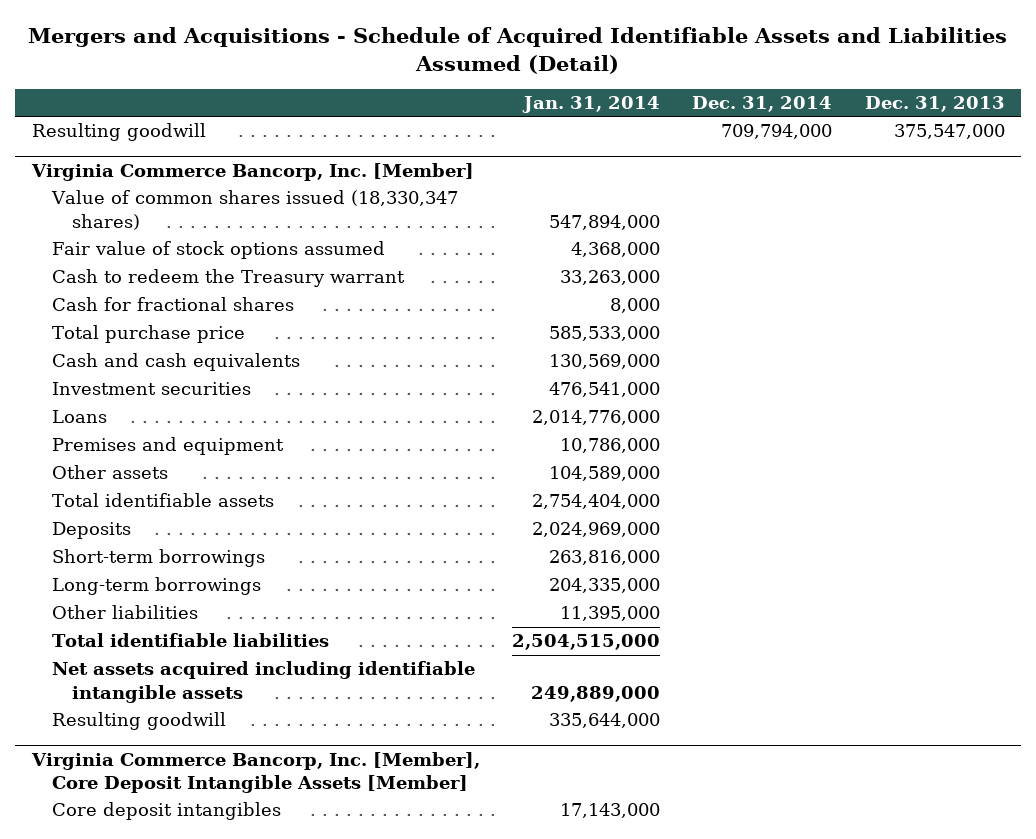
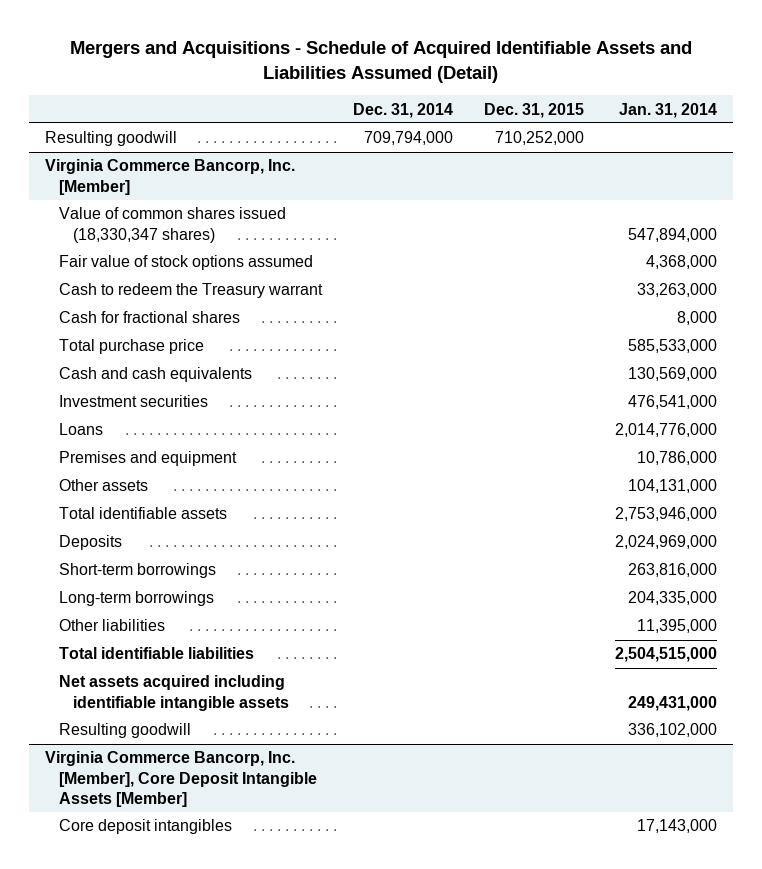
[864,95,1005,112] Dec. 31, 2013 -> none
none -> [484,102,585,118] Dec. 31, 2015
[548,466,660,482] 104,589,000 -> [628,479,718,494] 104,131,000
[531,494,660,510] 2,754,404,000 -> [615,507,718,522] 2,753,946,000
[530,685,660,702] 249,889,000 -> [628,695,718,711] 249,431,000
[548,713,660,729] 335,644,000 -> [628,723,718,738] 336,102,000

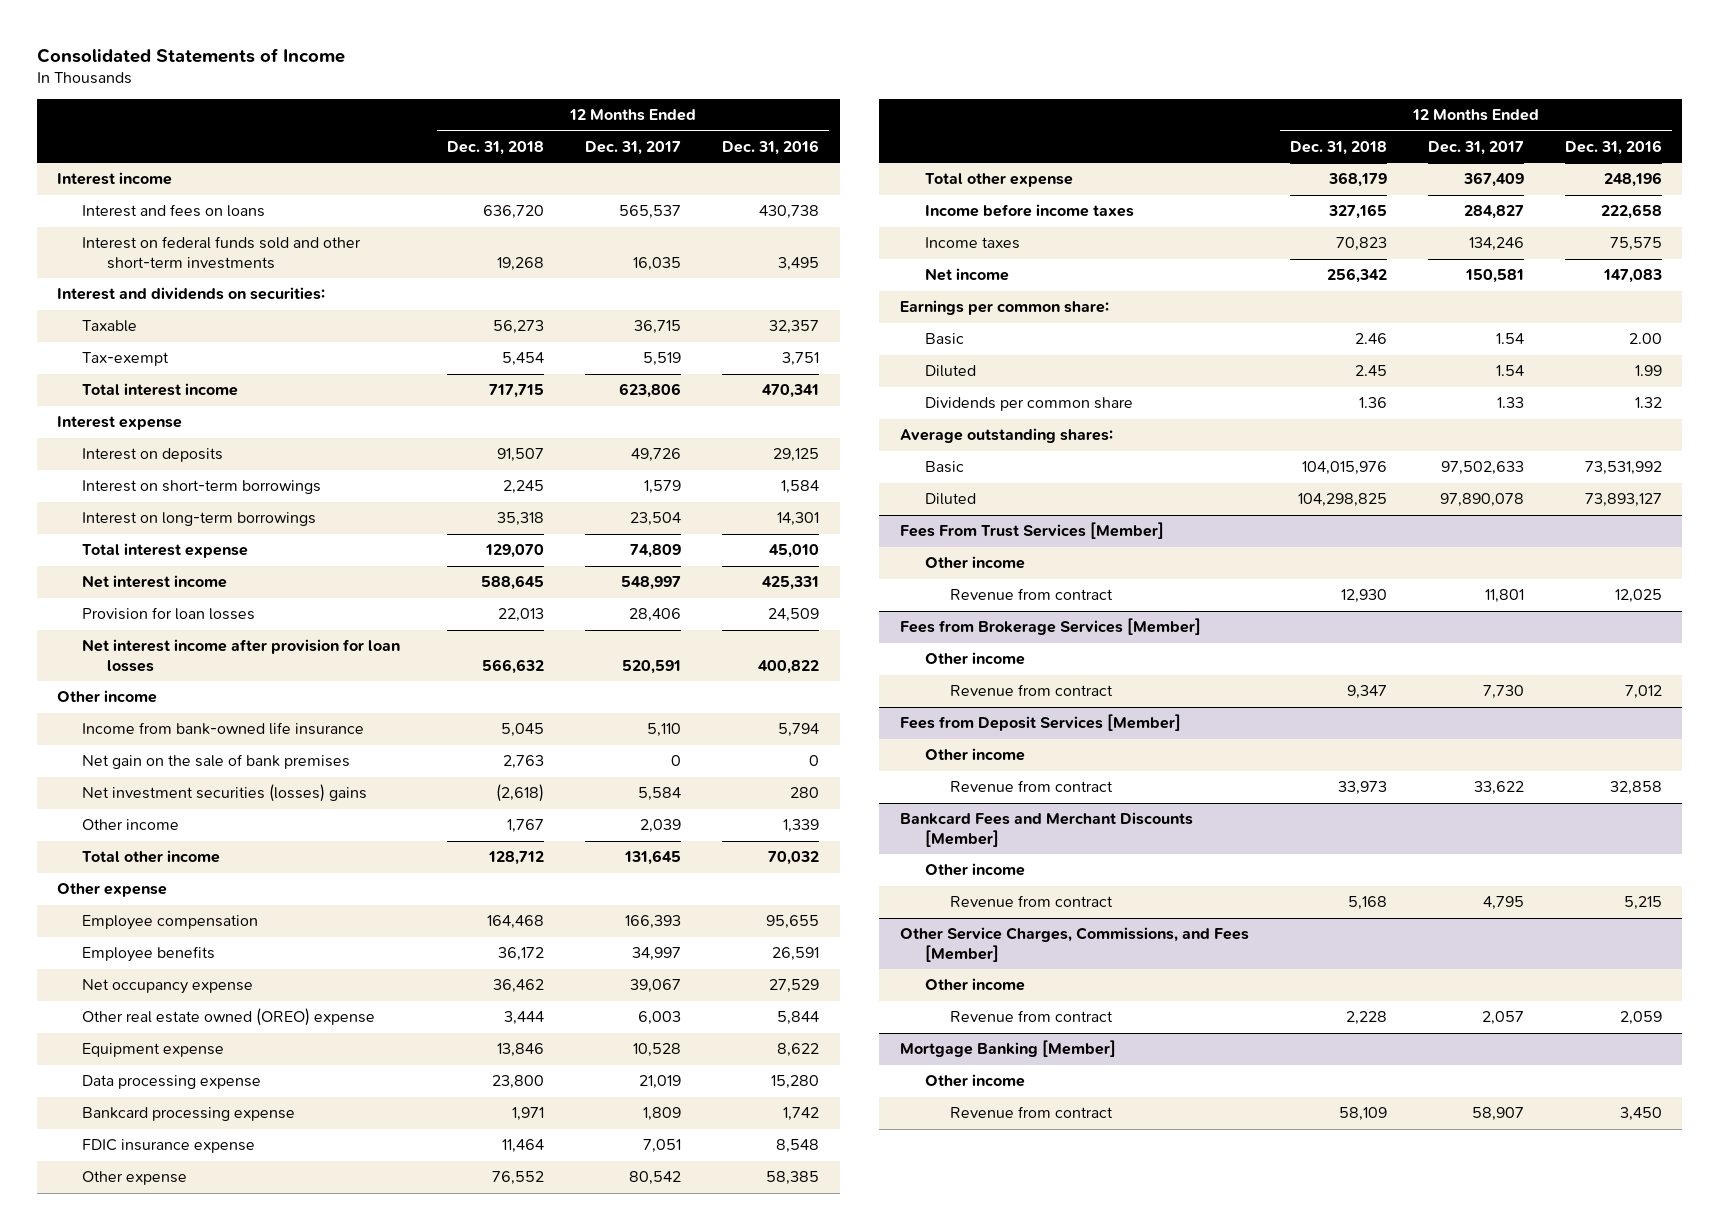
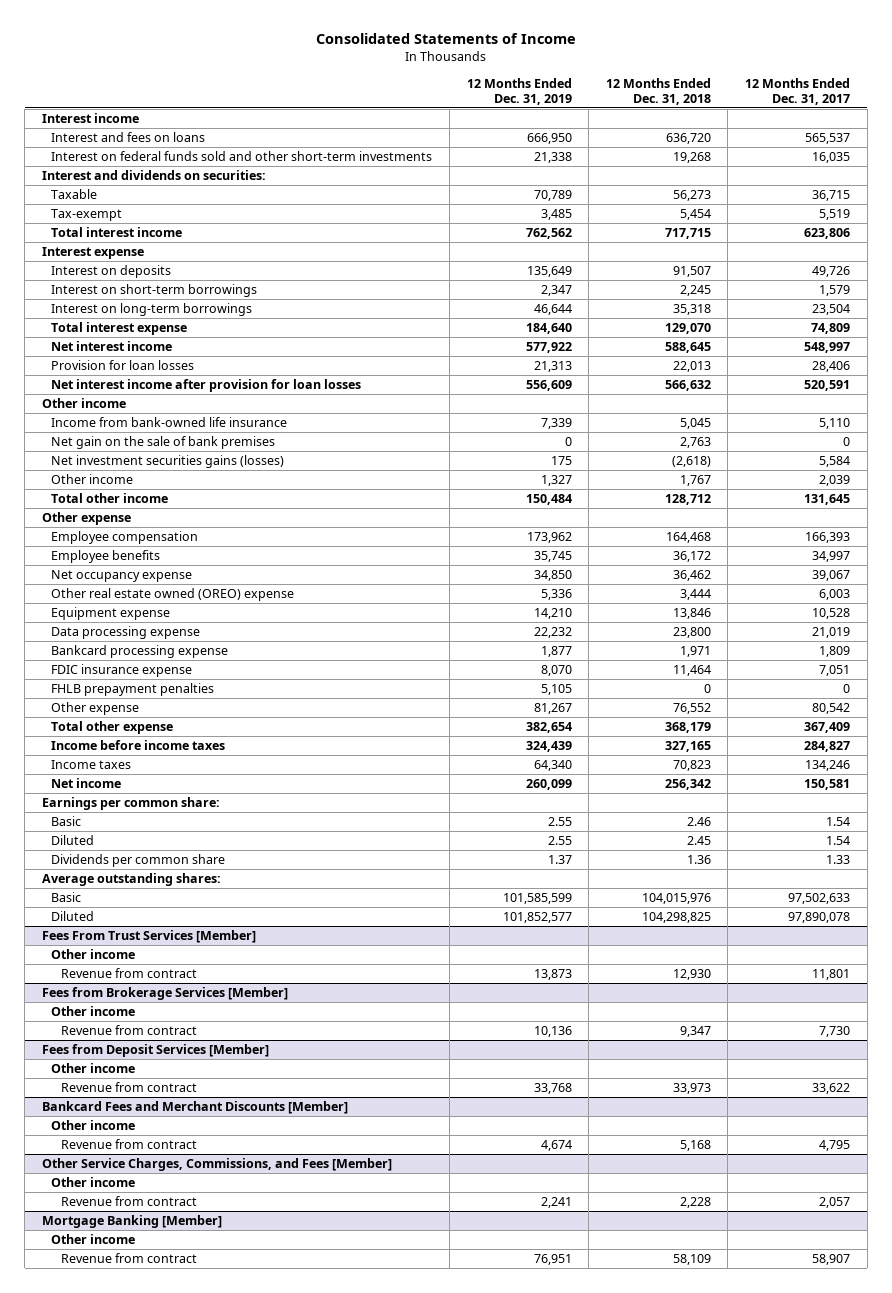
[722,139,820,155] Dec. 31, 2016 -> none
none -> [466,77,572,105] 12 Months Ended Dec. 31, 2019
[82,784,368,803] Net investment securities (losses) gains -> [51,454,285,468] Net investment securities gains (losses)
none -> [51,682,215,696] FHLB prepayment penalties

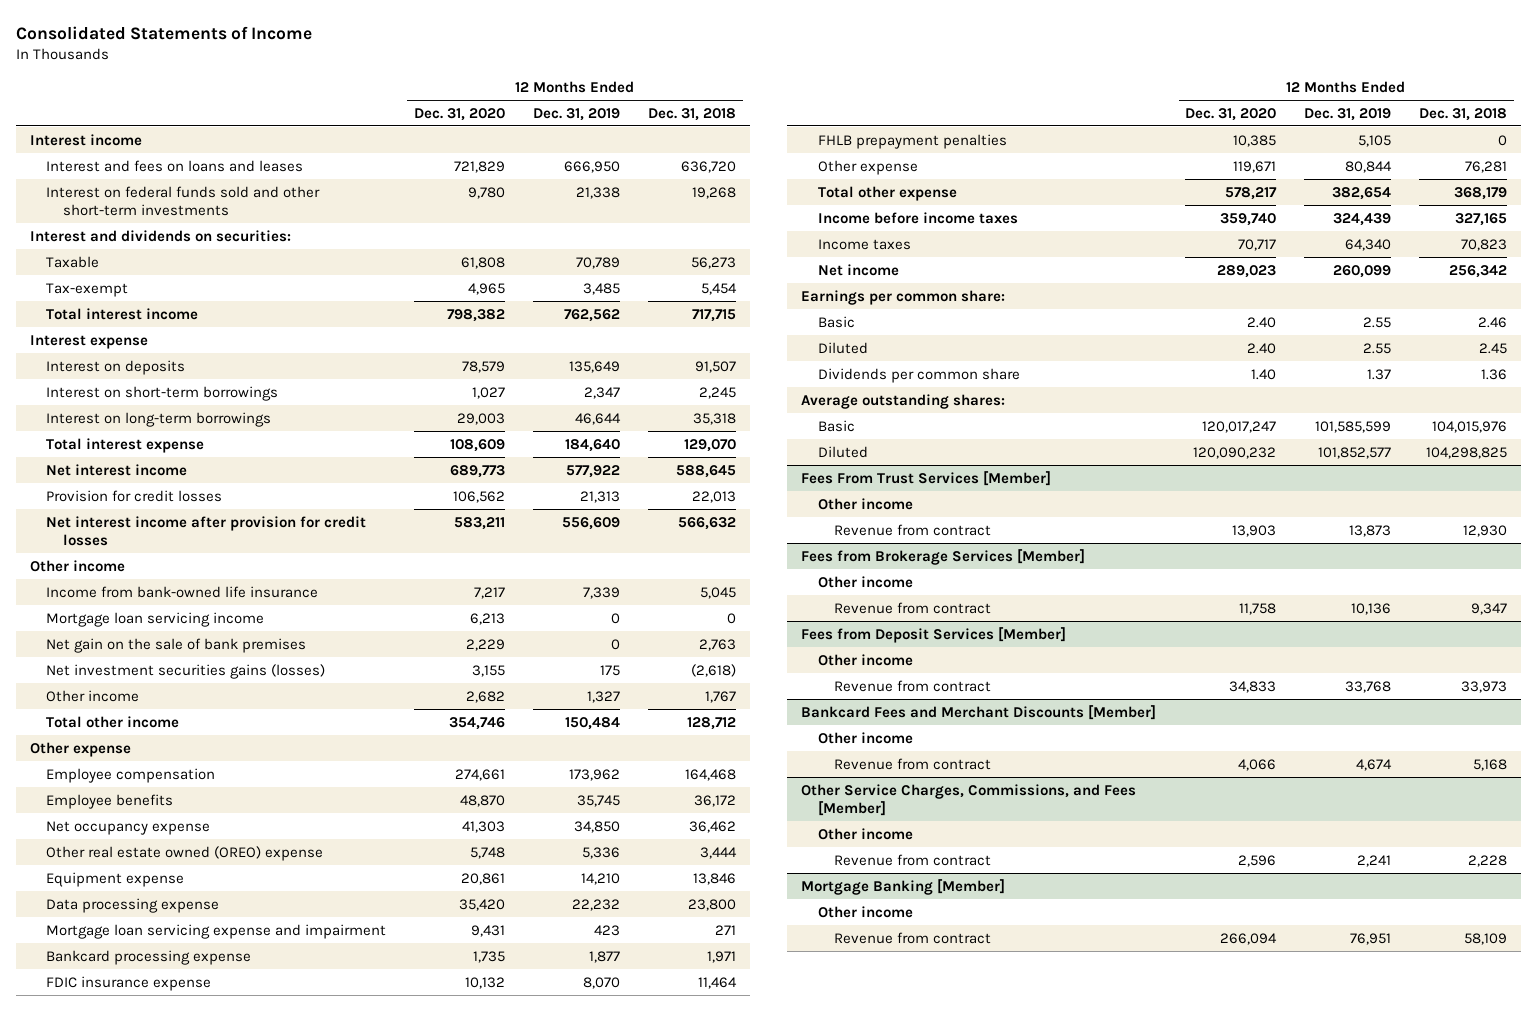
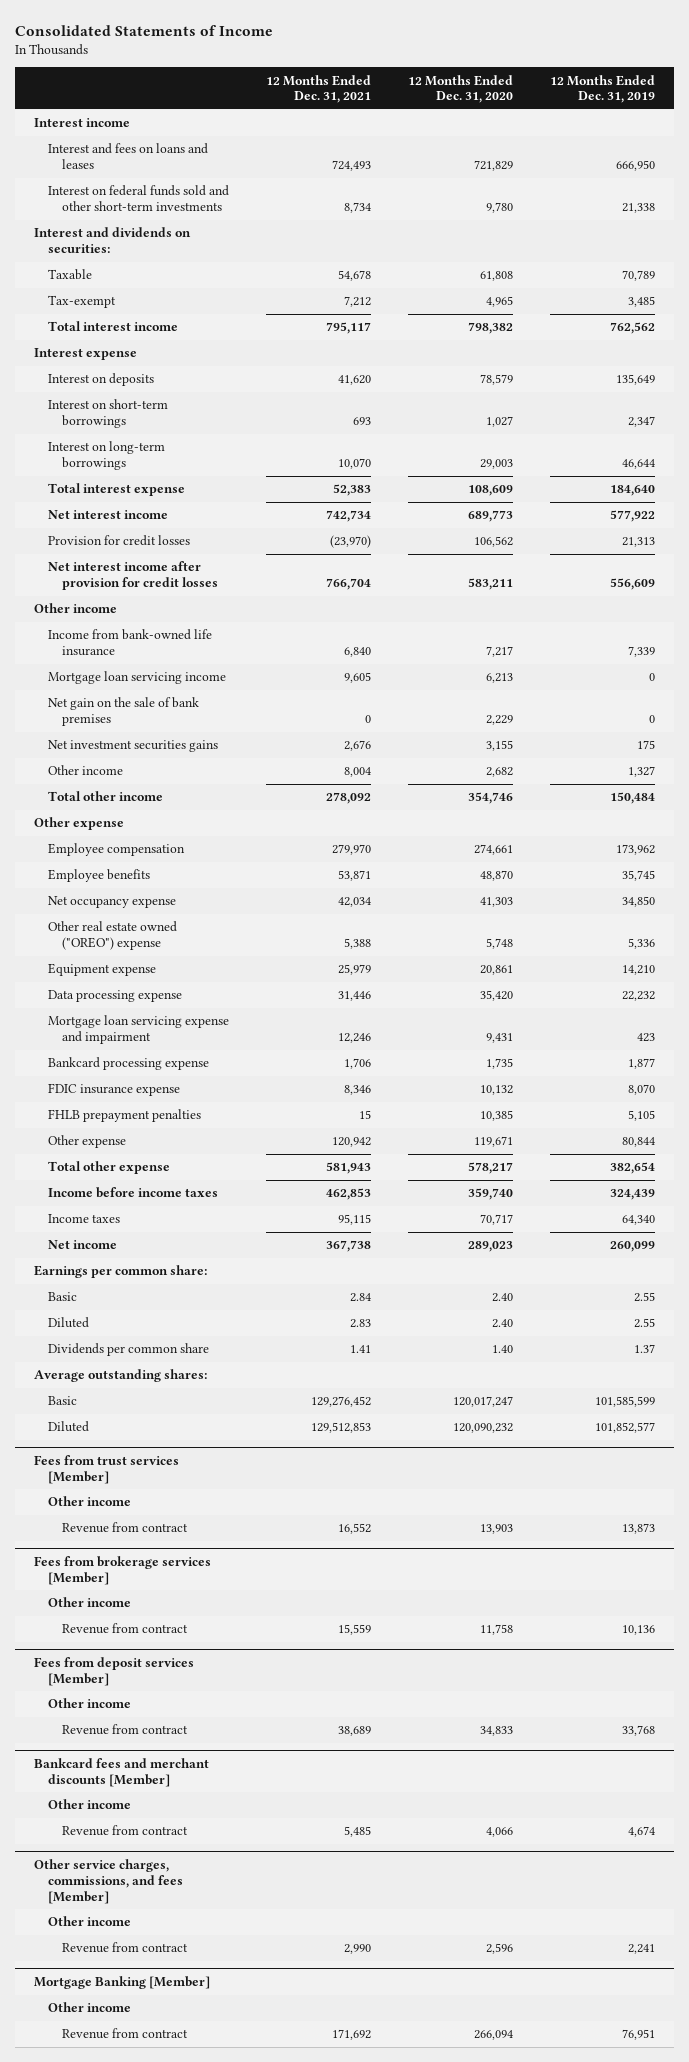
[647,107,736,121] Dec. 31, 2018 -> none
none -> [265,74,371,104] 12 Months Ended Dec. 31, 2021
[46,663,326,679] Net investment securities gains (losses) -> [47,740,218,753] Net investment securities gains
[46,845,324,861] Other real estate owned (OREO) expense -> [47,921,177,951] Other real estate owned ("OREO") expense
[801,470,1052,486] Fees From Trust Services [Member] -> [33,1455,179,1484] Fees from trust services [Member]
[801,548,1086,565] Fees from Brokerage Services [Member] -> [33,1556,211,1585] Fees from brokerage services [Member]
[801,626,1067,643] Fees from Deposit Services [Member] -> [33,1657,194,1686] Fees from deposit services [Member]
[801,704,1157,720] Bankcard Fees and Merchant Discounts [Member] -> [33,1758,209,1787] Bankcard fees and merchant discounts [Member]
[801,783,1137,817] Other Service Charges, Commissions, and Fees [Member] -> [33,1859,183,1904] Other service charges, commissions, and fees [Member]

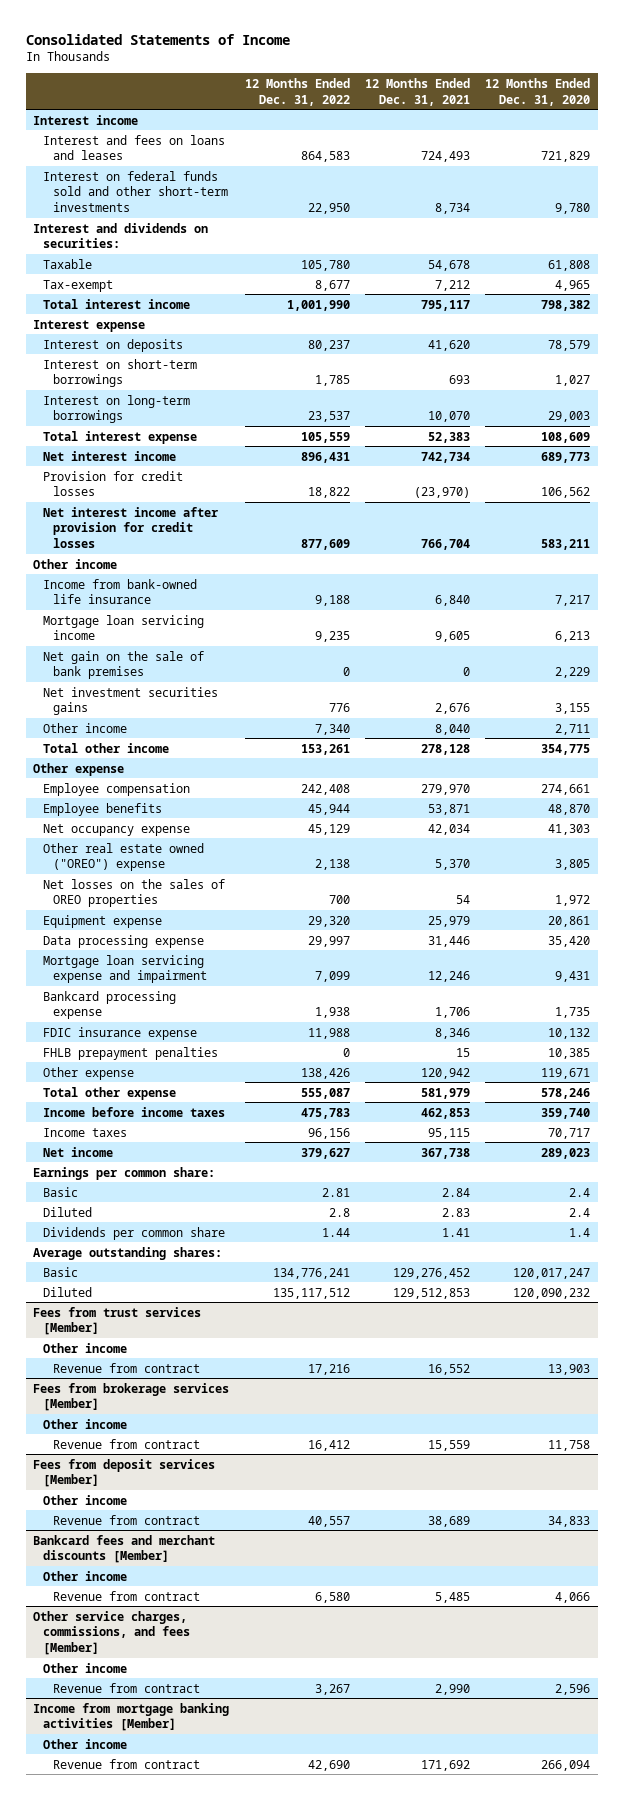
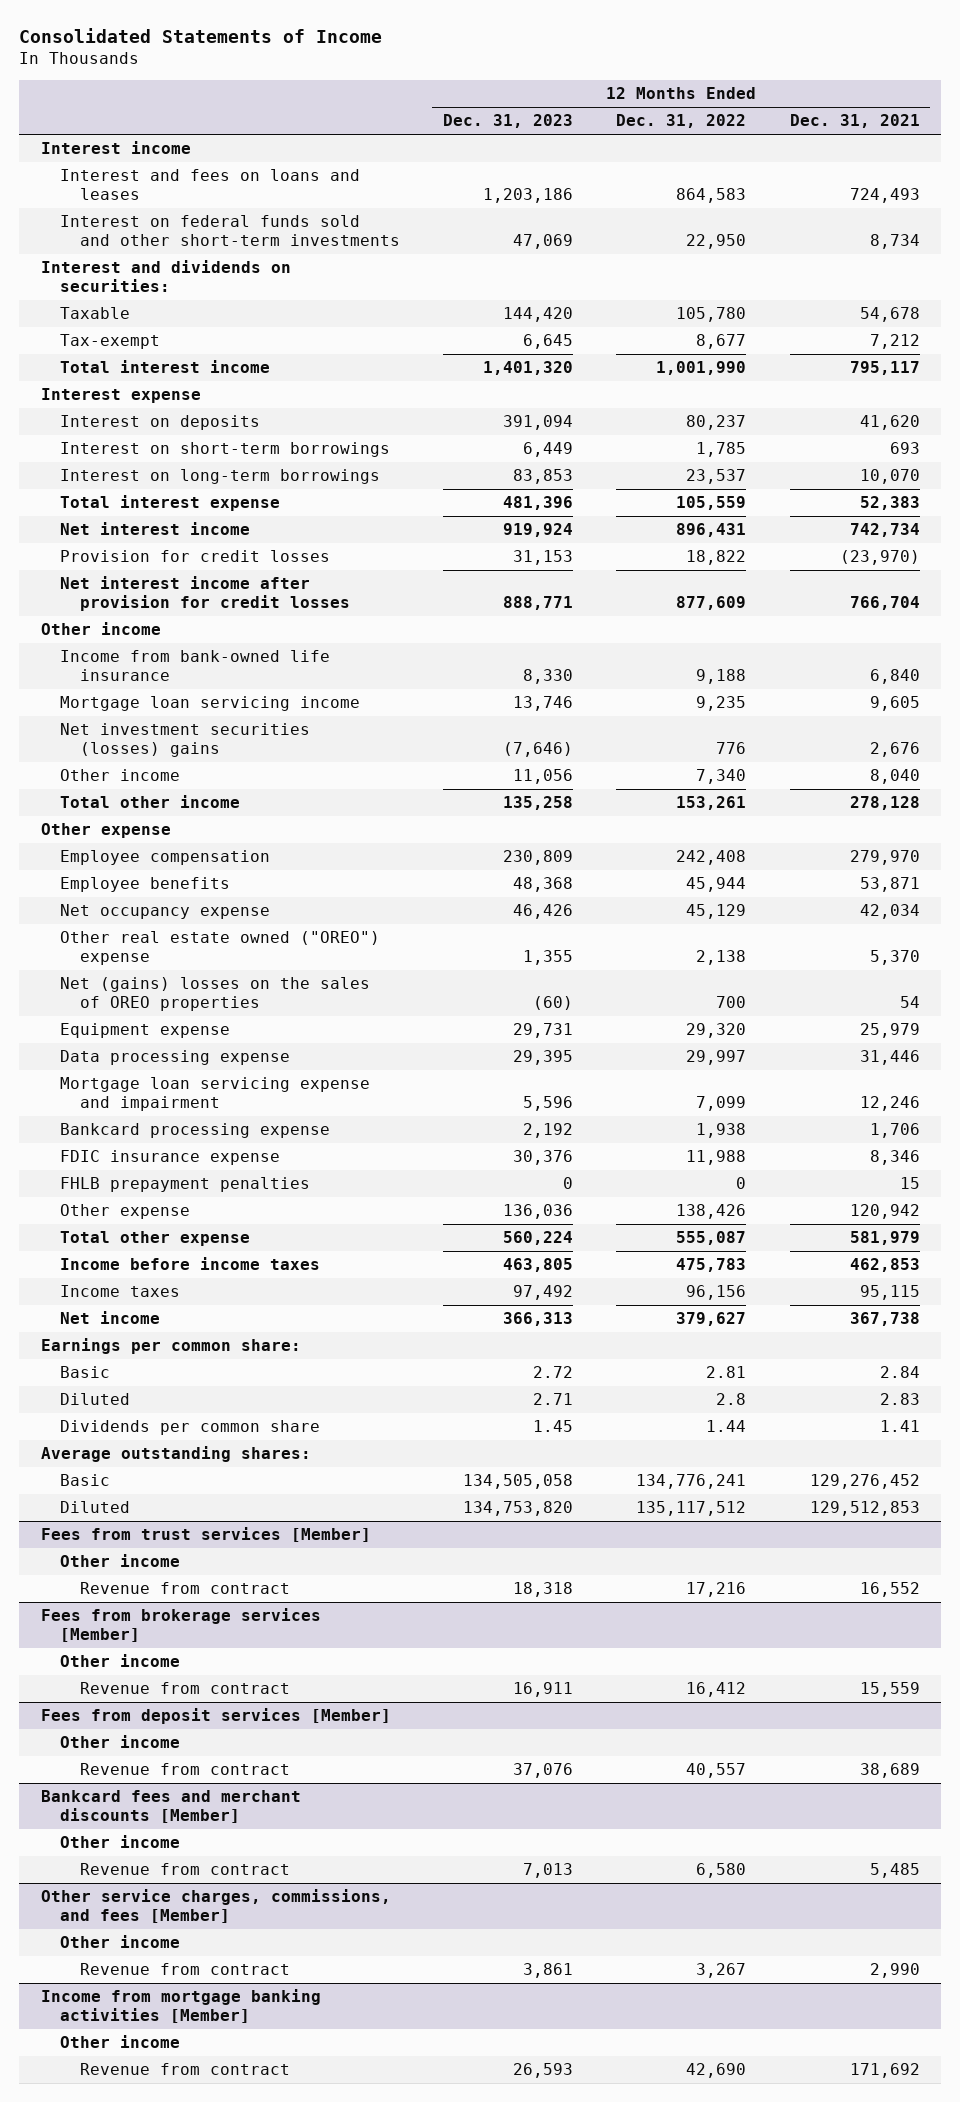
[484,77,590,106] 12 Months Ended Dec. 31, 2020 -> none
none -> [443,114,574,129] Dec. 31, 2023
[43,650,205,680] Net gain on the sale of bank premises -> none
[43,686,219,716] Net investment securities gains -> [60,723,311,758] Net investment securities (losses) gains
[43,878,226,908] Net losses on the sales of OREO properties -> [60,977,371,1012] Net (gains) losses on the sales of OREO properties

